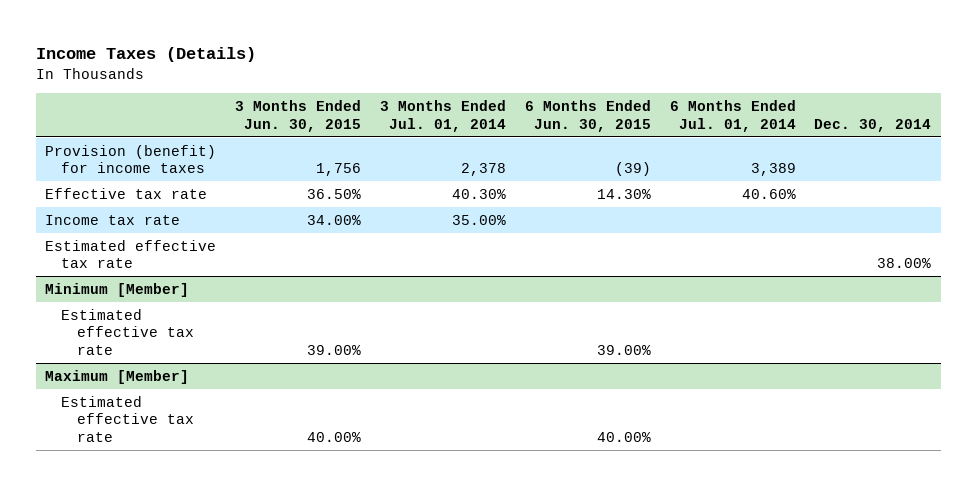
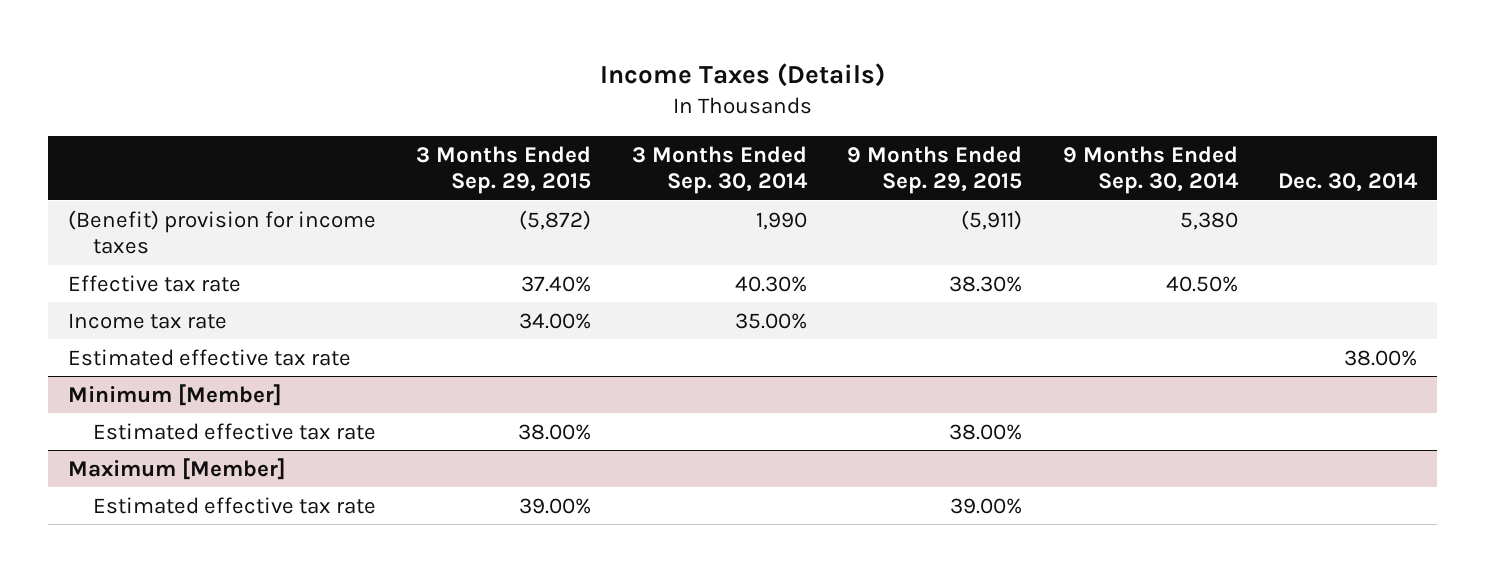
[235,99,362,132] 3 Months Ended Jun. 30, 2015 -> none
[380,99,507,132] 3 Months Ended Jul. 01, 2014 -> none
[524,99,651,132] 6 Months Ended Jun. 30, 2015 -> none
[669,99,796,132] 6 Months Ended Jul. 01, 2014 -> none
none -> [416,145,592,195] 3 Months Ended Sep. 29, 2015
none -> [631,145,808,195] 3 Months Ended Sep. 30, 2014
none -> [847,145,1023,195] 9 Months Ended Sep. 29, 2015
none -> [1062,145,1239,195] 9 Months Ended Sep. 30, 2014
[45,144,217,174] Provision (benefit) for income taxes -> [67,209,376,255] (Benefit) provision for income taxes

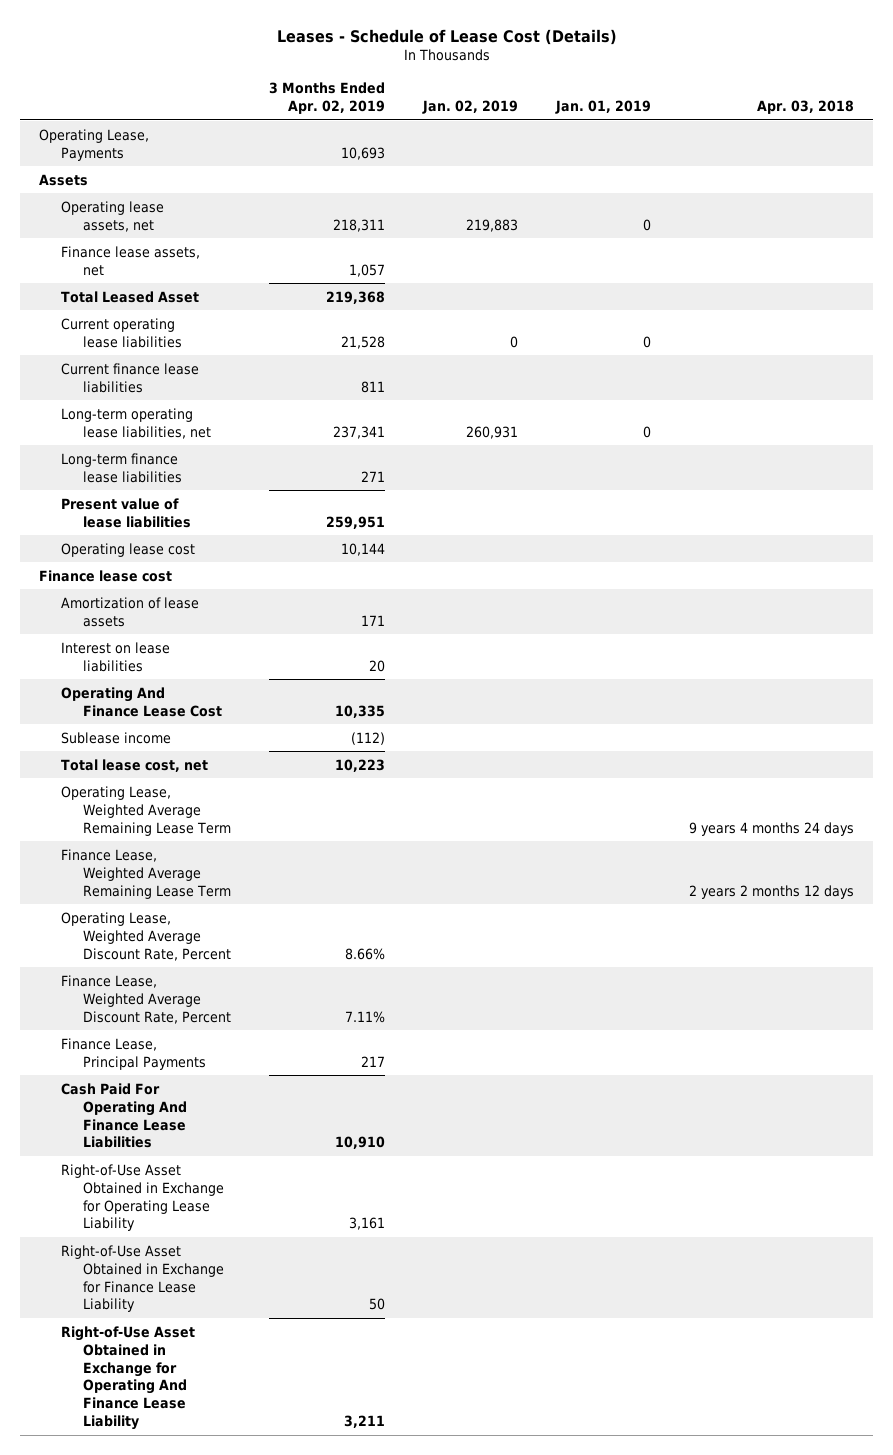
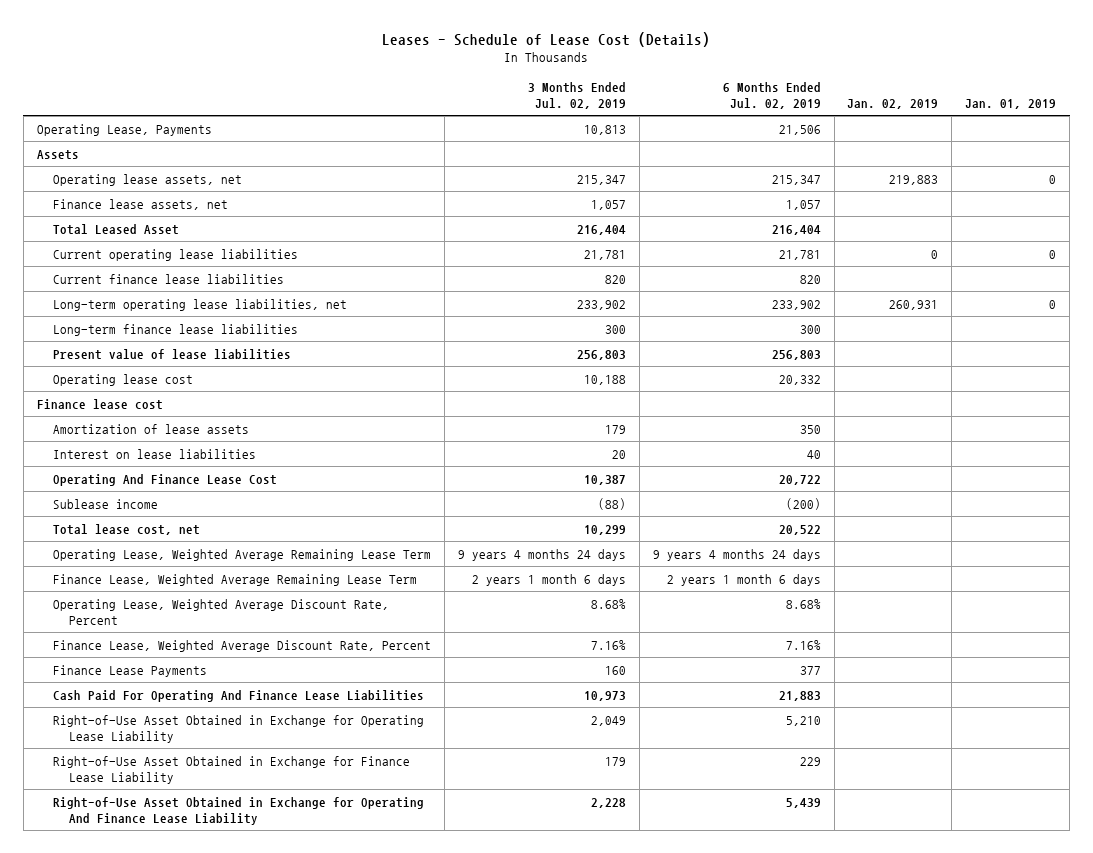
[269,82,386,115] 3 Months Ended Apr. 02, 2019 -> none
[757,100,855,115] Apr. 03, 2018 -> none
none -> [527,82,626,110] 3 Months Ended Jul. 02, 2019
none -> [722,82,821,110] 6 Months Ended Jul. 02, 2019
[61,1037,207,1070] Finance Lease, Principal Payments -> [53,664,208,677] Finance Lease Payments

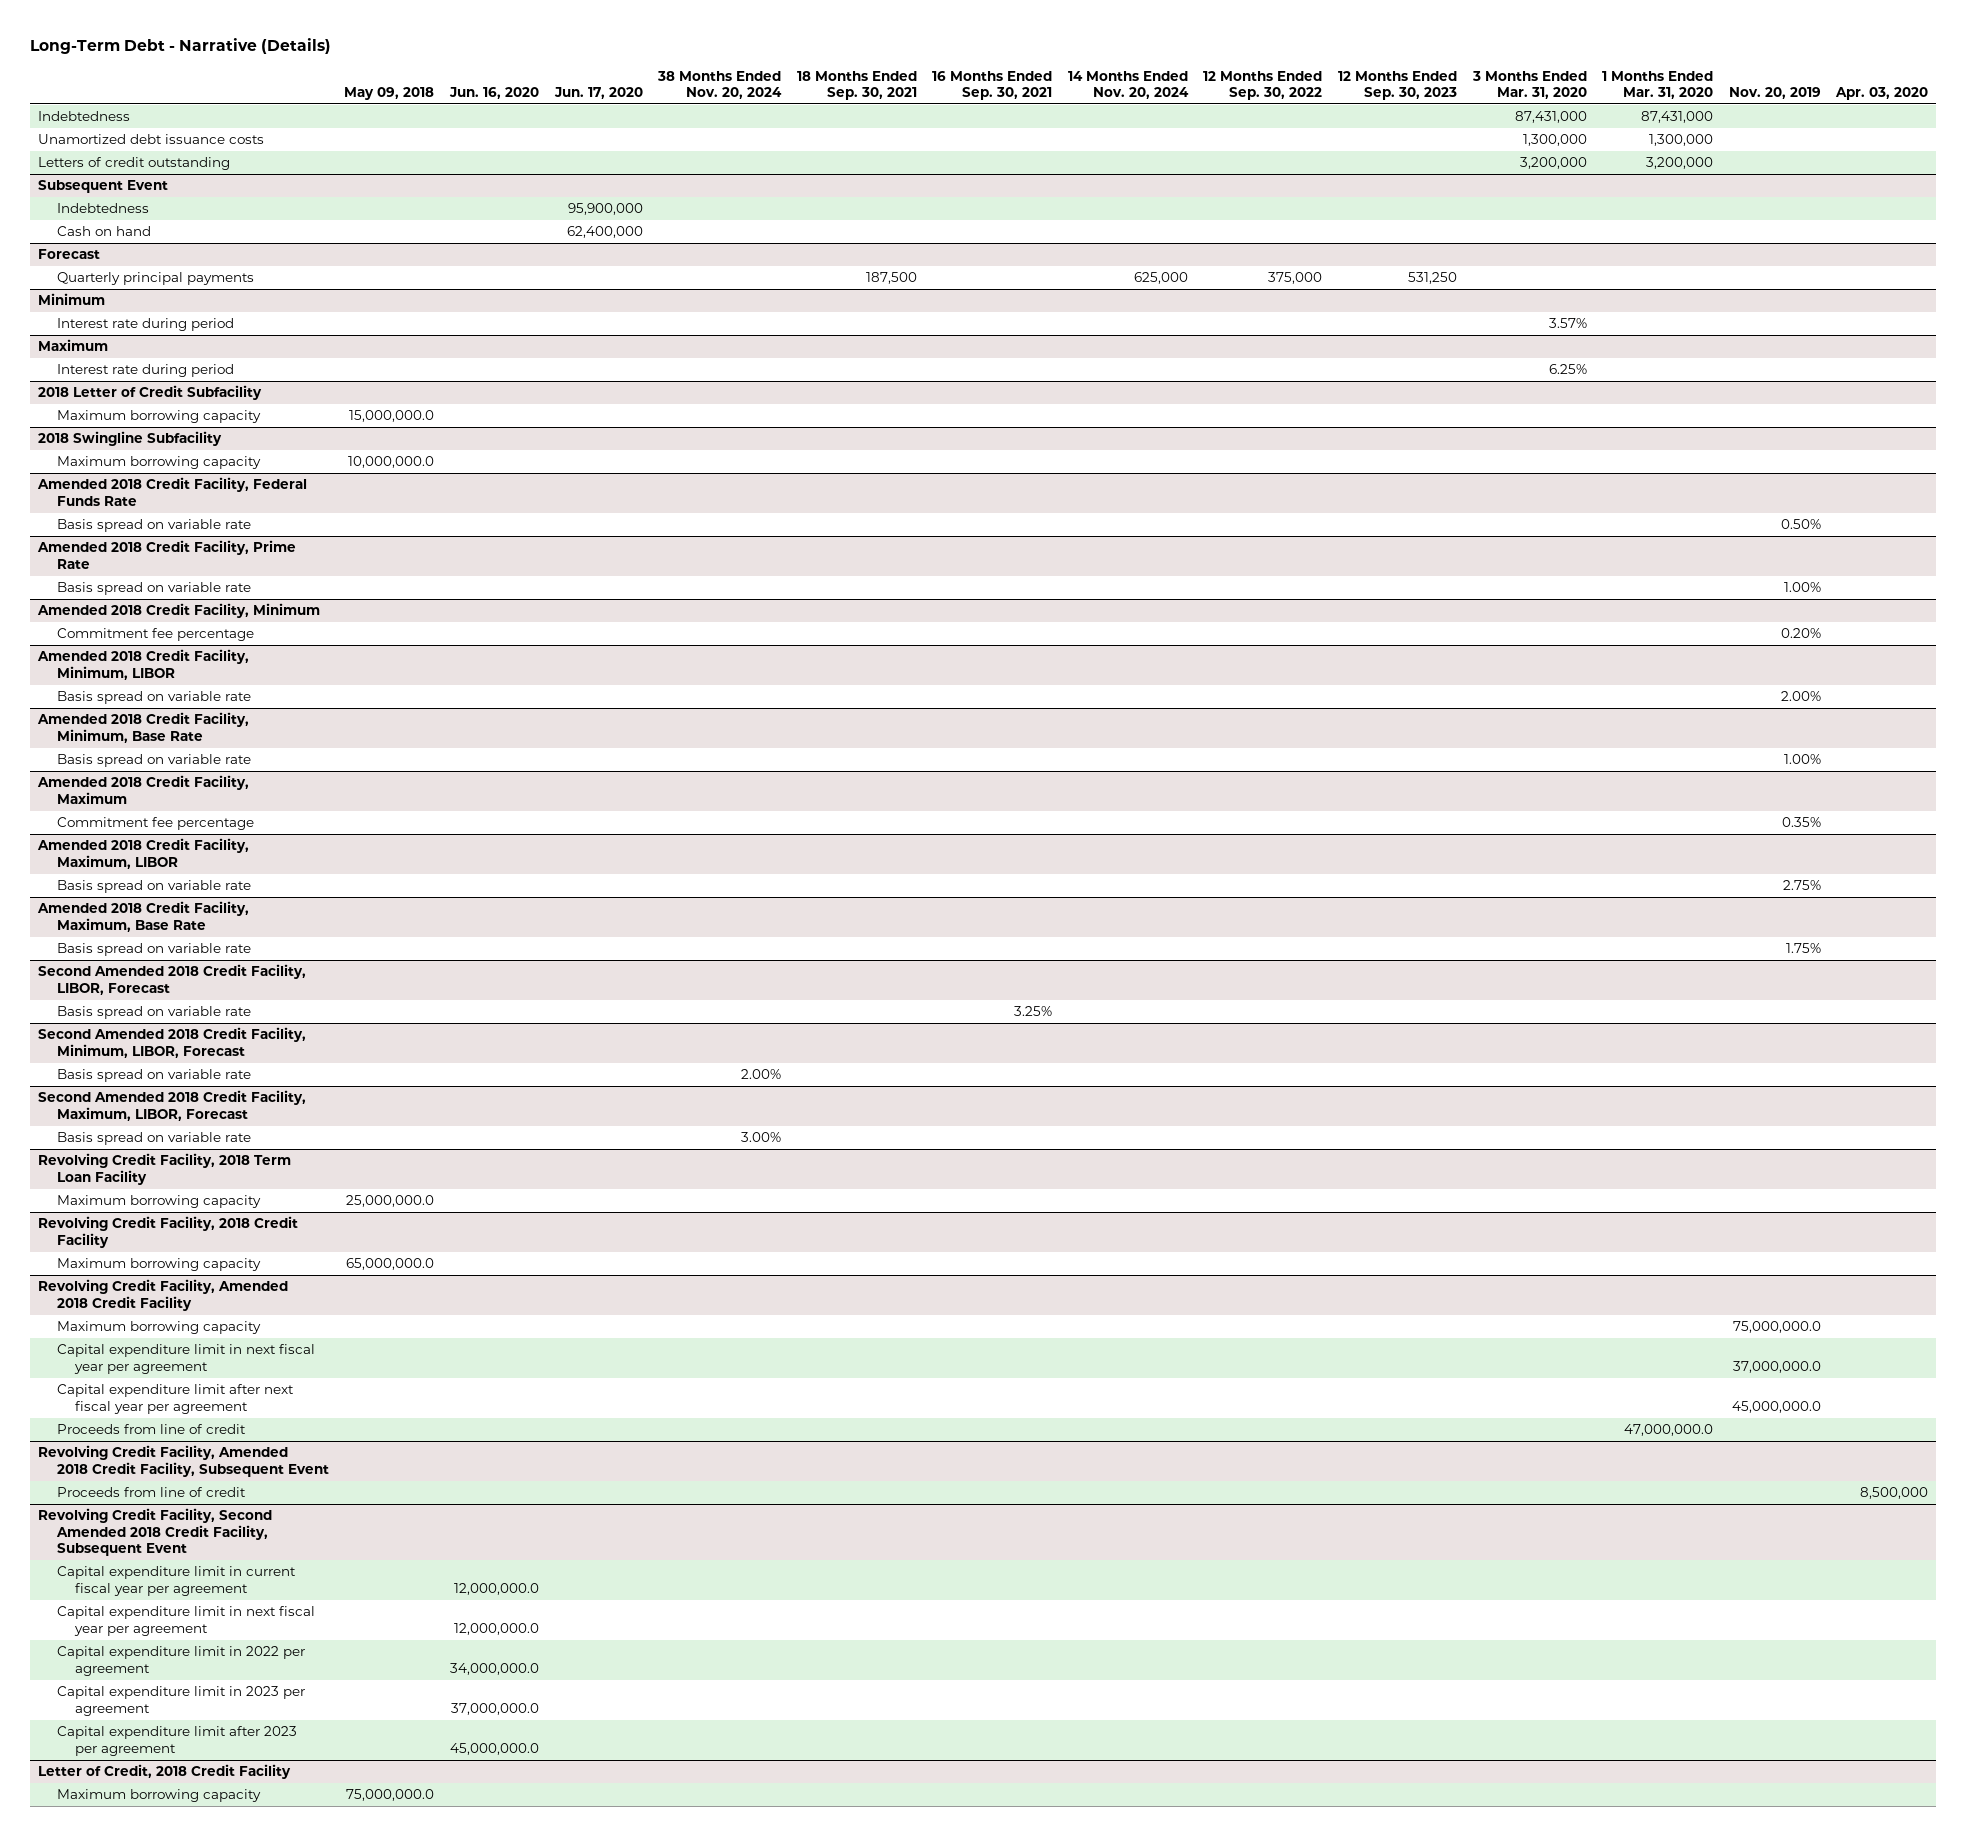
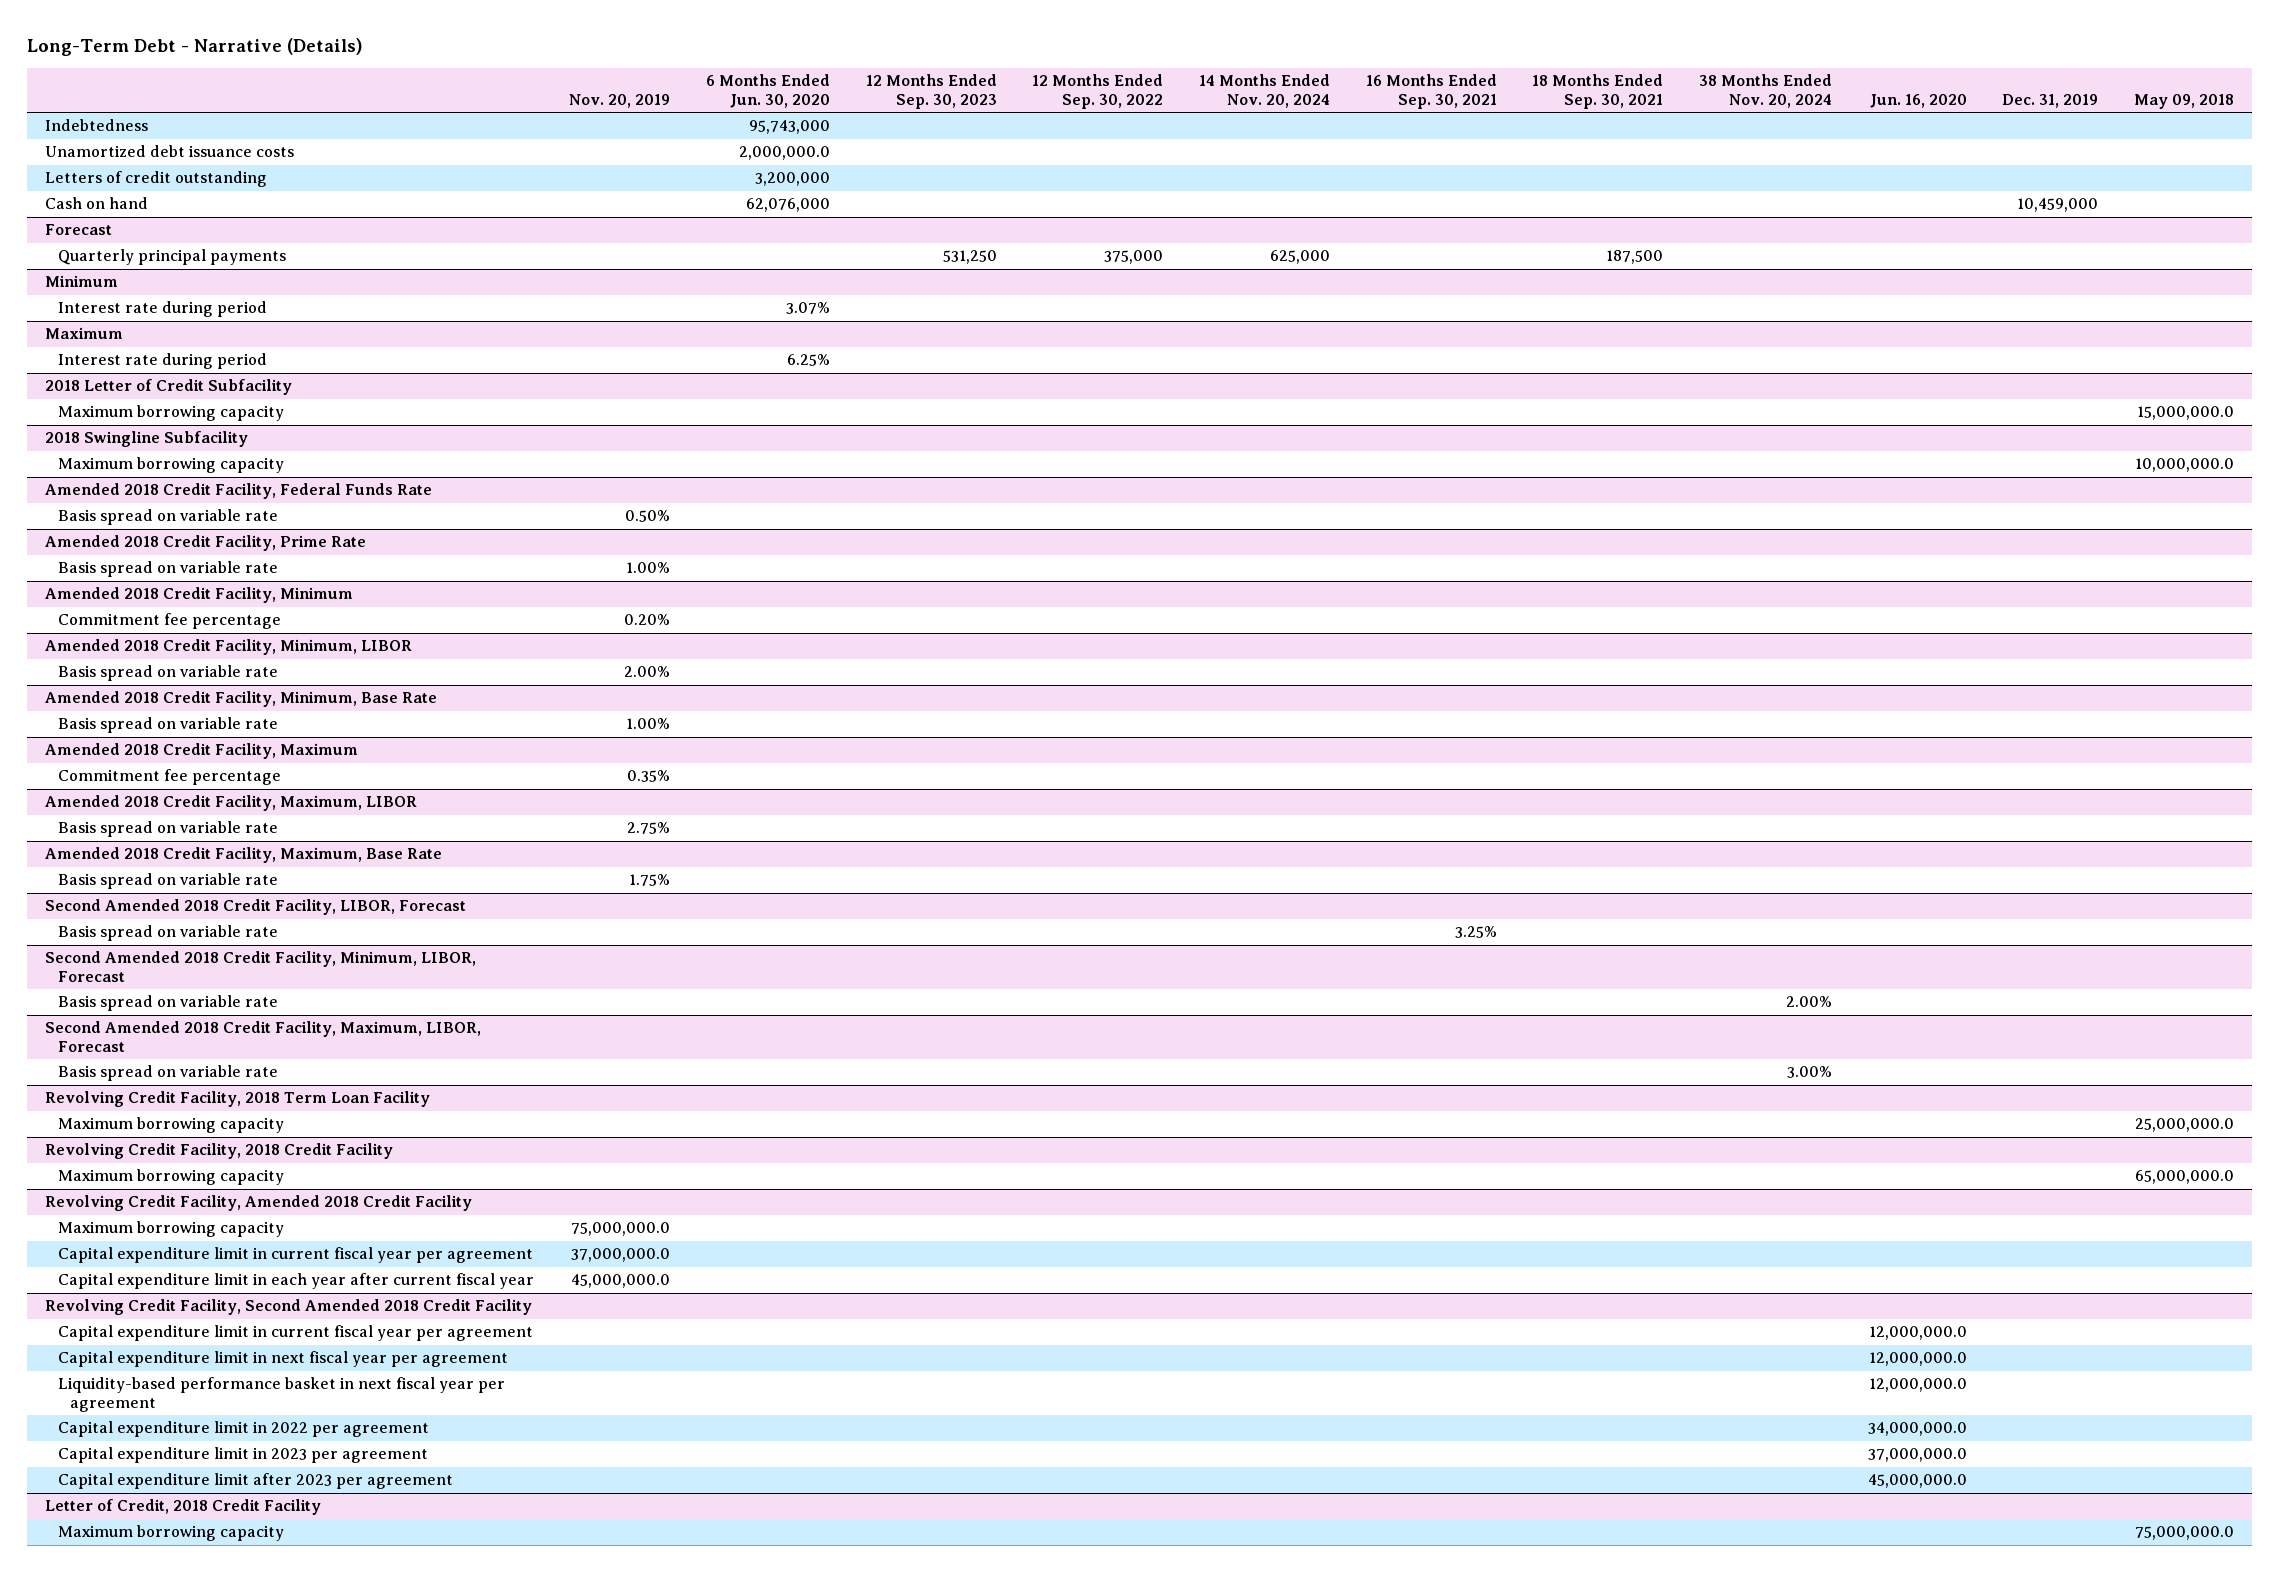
[553,86,643,99] Jun. 17, 2020 -> none
[1471,70,1587,99] 3 Months Ended Mar. 31, 2020 -> none
[1602,70,1714,99] 1 Months Ended Mar. 31, 2020 -> none
[1835,86,1929,100] Apr. 03, 2020 -> none
none -> [705,74,830,108] 6 Months Ended Jun. 30, 2020
none -> [2002,93,2099,108] Dec. 31, 2019
[38,180,169,194] Subsequent Event -> none
[56,203,149,214] Indebtedness -> none
[56,226,151,237] Cash on hand -> none
none -> [45,197,149,210] Cash on hand
[56,1424,246,1435] Proceeds from line of credit -> none
[38,1445,329,1477] Revolving Credit Facility, Amended 2018 Credit Facility, Subsequent Event -> none
[56,1487,246,1498] Proceeds from line of credit -> none
[56,1344,315,1374] Capital expenditure limit in next fiscal year per agreement -> [57,1247,533,1264] Capital expenditure limit in current fiscal year per agreement
[56,1384,294,1414] Capital expenditure limit after next fiscal year per agreement -> [57,1273,534,1290] Capital expenditure limit in each year after current fiscal year
[38,1508,273,1557] Revolving Credit Facility, Second Amended 2018 Credit Facility, Subsequent Event -> [45,1299,533,1316] Revolving Credit Facility, Second Amended 2018 Credit Facility
none -> [57,1377,505,1412] Liquidity-based performance basket in next fiscal year per agreement

